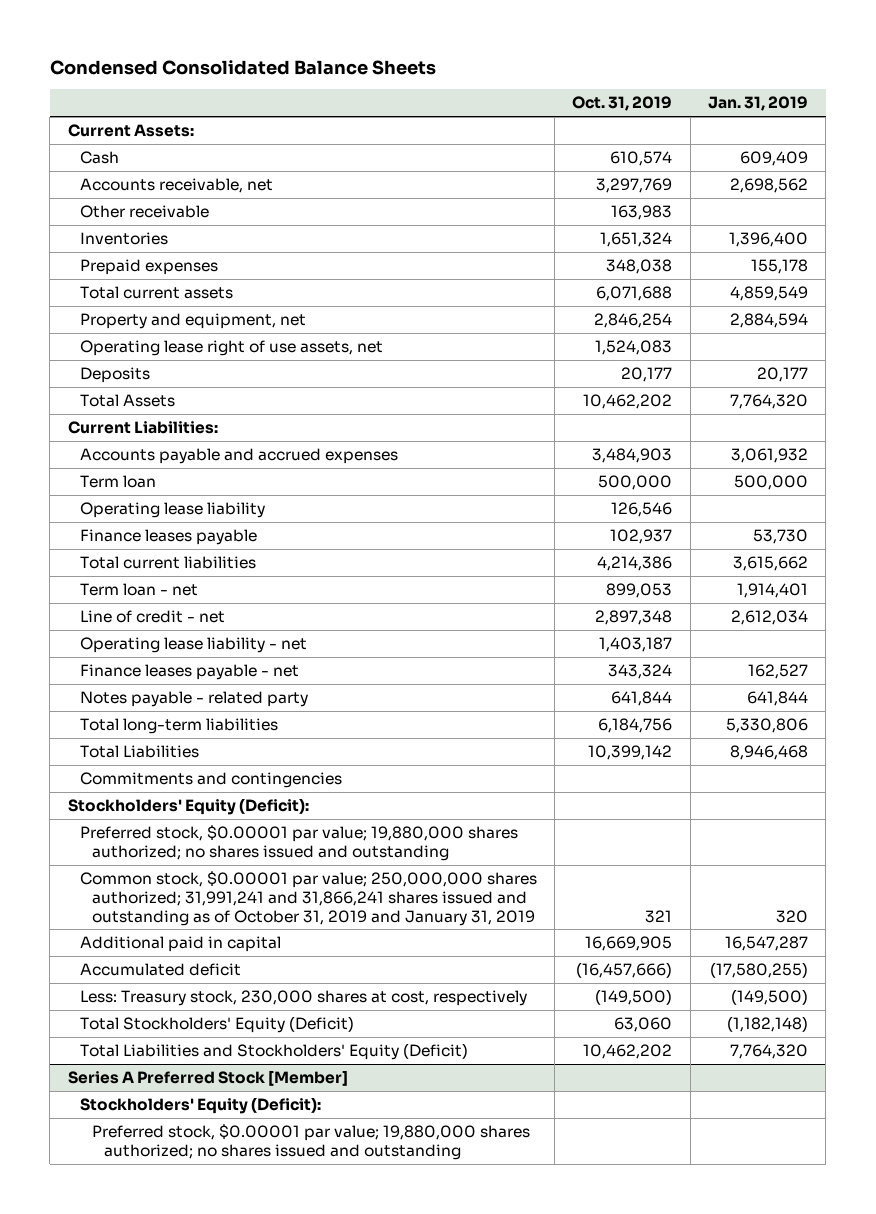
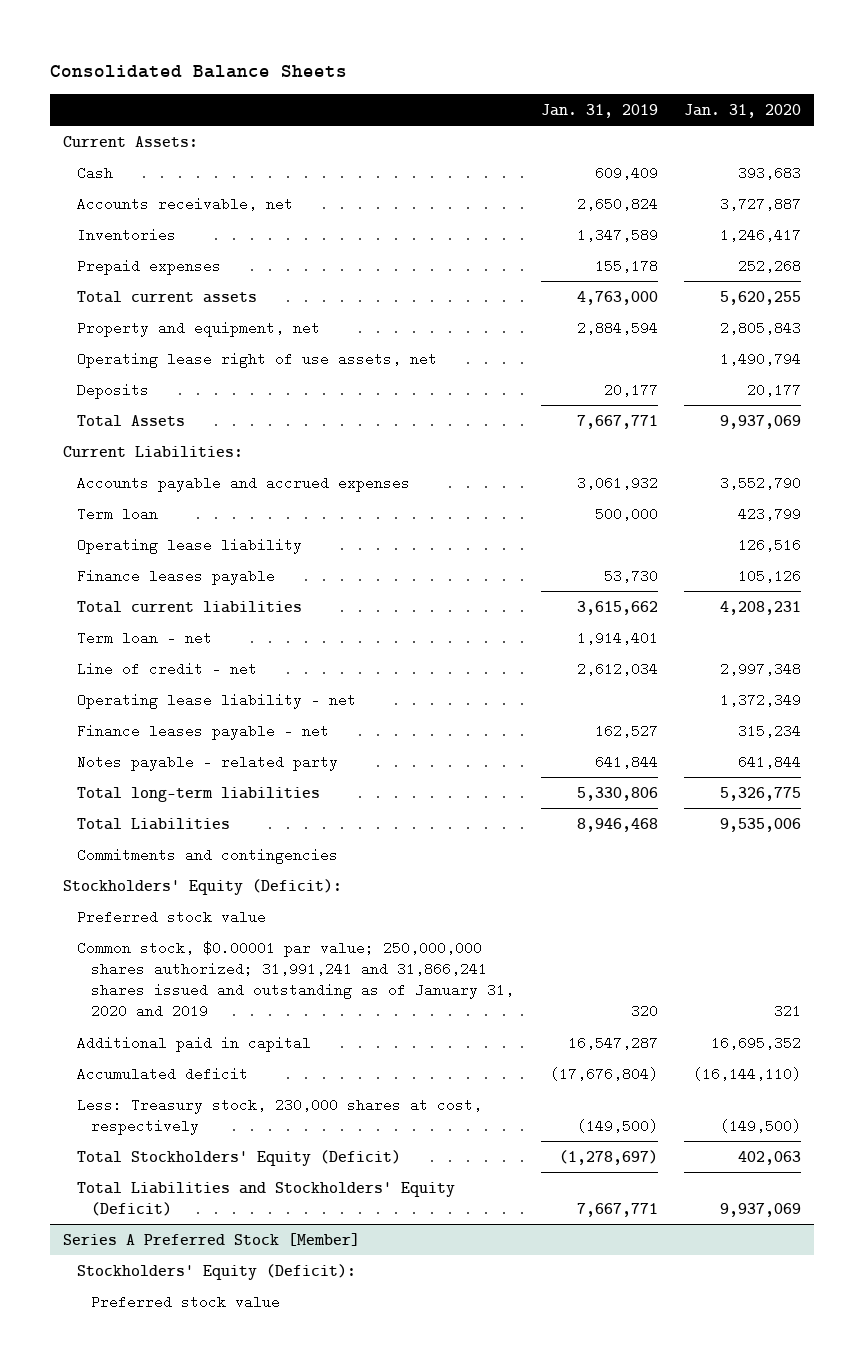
[49,59,436,75] Condensed Consolidated Balance Sheets -> [50,64,348,78] Consolidated Balance Sheets
[572,96,673,112] Oct. 31, 2019 -> none
none -> [684,104,802,119] Jan. 31, 2020
[79,205,209,219] Other receivable -> none
[729,178,808,194] 2,698,562 -> [576,196,658,211] 2,650,824
[728,232,808,248] 1,396,400 -> [576,227,658,242] 1,347,589
[729,286,808,302] 4,859,549 -> [576,290,658,305] 4,763,000
[729,394,808,410] 7,764,320 -> [576,414,658,429] 7,667,771
[79,825,518,861] Preferred stock, $0.00001 par value; 19,880,000 shares authorized; no shares issued and outstanding -> [77,909,267,924] Preferred stock value
[79,871,537,926] Common stock, $0.00001 par value; 250,000,000 shares authorized; 31,991,241 and 31,866,241 shares issued and outstanding as of October 31, 2019 and January 31, 2019 -> [77,940,515,1019] Common stock, $0.00001 par value; 250,000,000 shares authorized; 31,991,241 and 31,866,241 shares issued and outstanding as of January 31, 2020 and 2019
[709,962,808,979] (17,580,255) -> [549,1066,658,1081] (17,676,804)
[726,1016,808,1033] (1,182,148) -> [558,1149,658,1165] (1,278,697)
[729,1044,808,1060] 7,764,320 -> [576,1202,658,1217] 7,667,771
[91,1124,530,1160] Preferred stock, $0.00001 par value; 19,880,000 shares authorized; no shares issued and outstanding -> [91,1294,281,1309] Preferred stock value

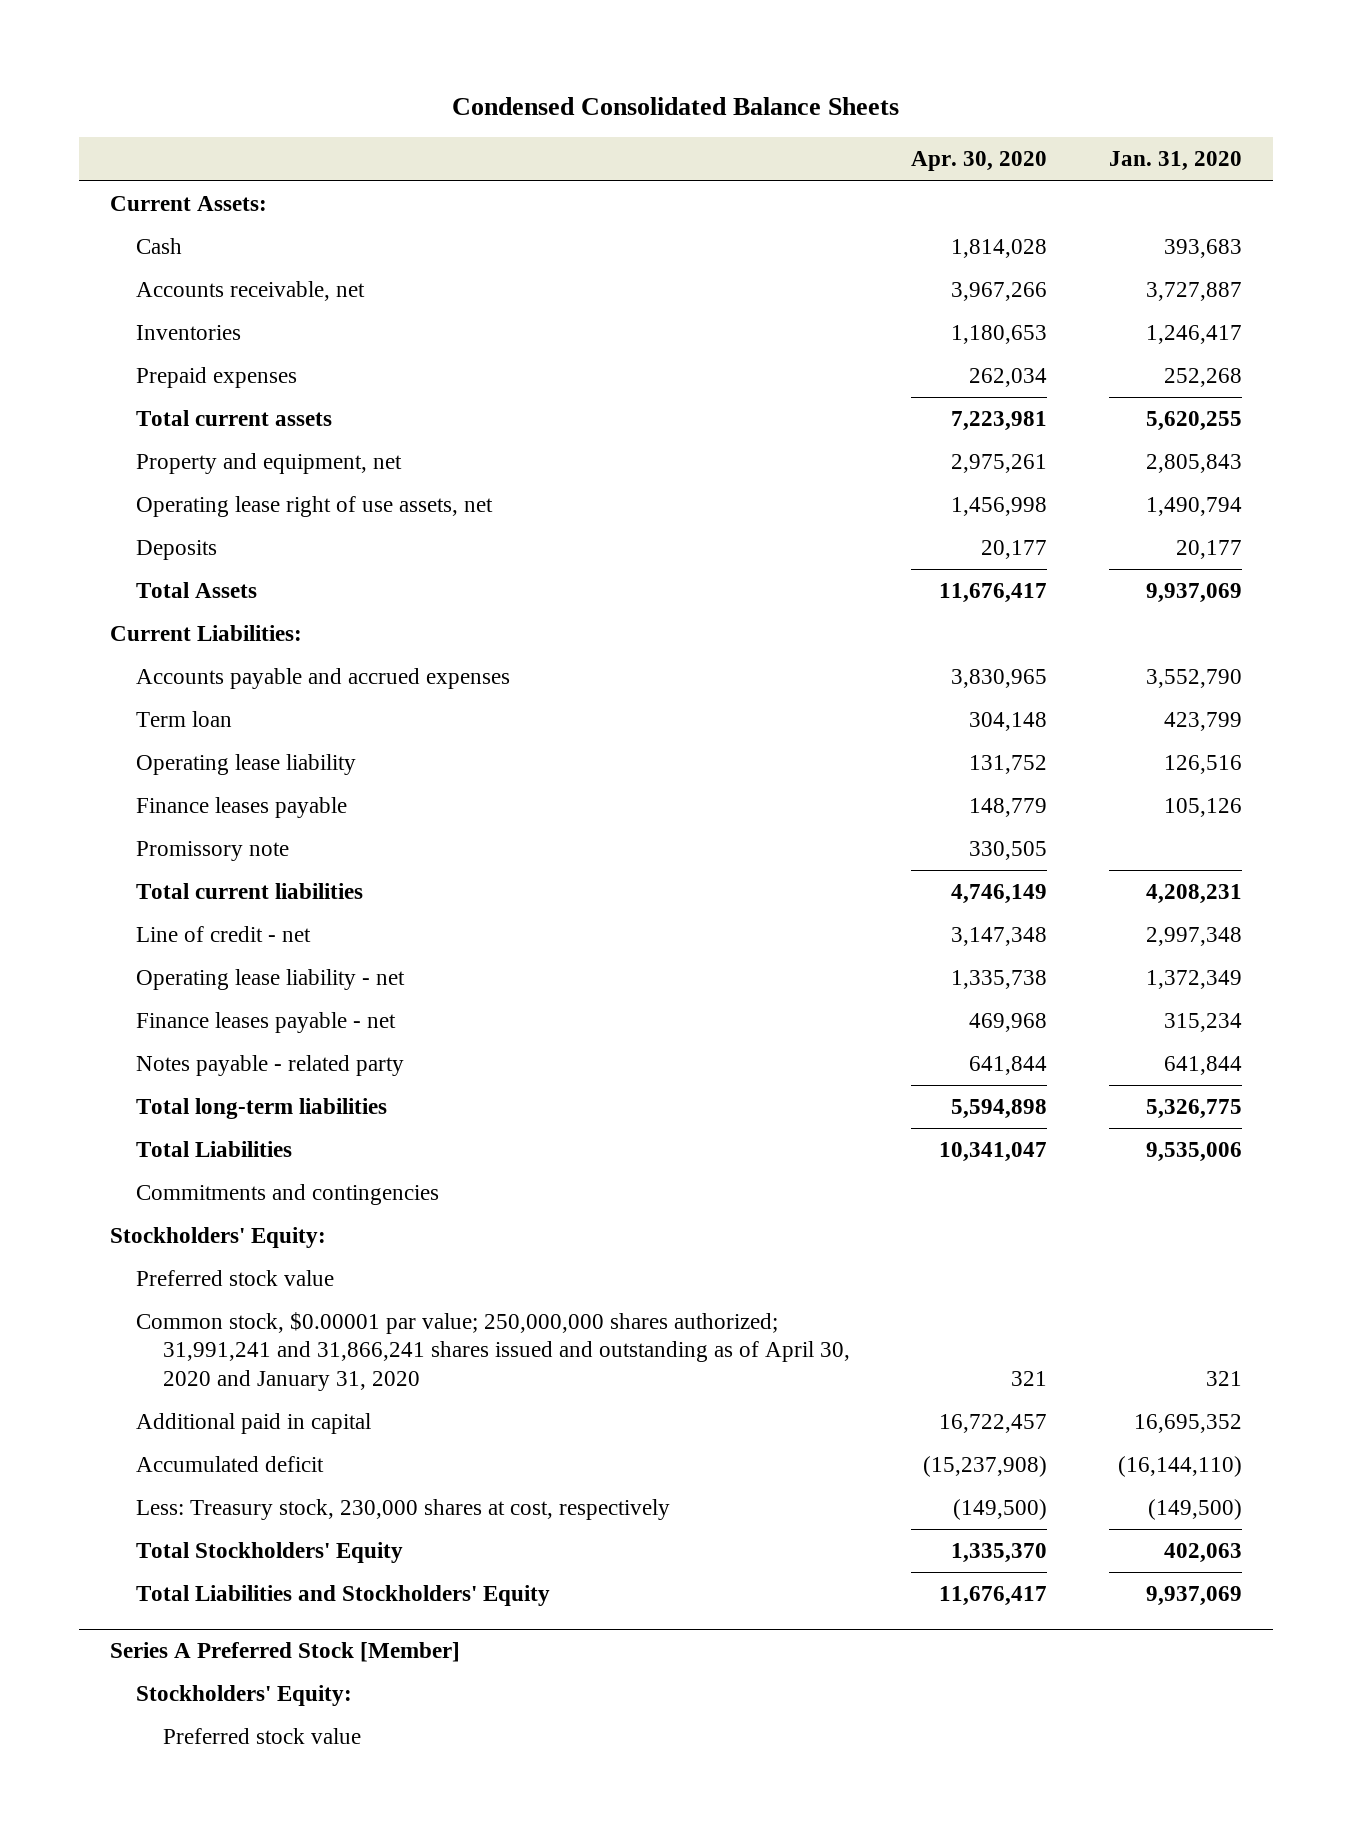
[50,64,348,78] Consolidated Balance Sheets -> [452,96,900,115] Condensed Consolidated Balance Sheets
[540,104,658,119] Jan. 31, 2019 -> none
none -> [911,151,1048,172] Apr. 30, 2020
none -> [136,841,290,862] Promissory note
[77,630,213,645] Term loan - net -> none
[63,878,343,895] Stockholders' Equity (Deficit): -> [110,1227,327,1249] Stockholders' Equity:
[77,940,515,1019] Common stock, $0.00001 par value; 250,000,000 shares authorized; 31,991,241 and 31,866,241 shares issued and outstanding as of January 31, 2020 and 2019 -> [136,1312,850,1391] Common stock, $0.00001 par value; 250,000,000 shares authorized; 31,991,241 and 31,866,241 shares issued and outstanding as of April 30, 2020 and January 31, 2020
[77,1149,402,1166] Total Stockholders' Equity (Deficit) -> [136,1542,404,1564] Total Stockholders' Equity
[77,1181,456,1216] Total Liabilities and Stockholders' Equity (Deficit) -> [136,1585,551,1607] Total Liabilities and Stockholders' Equity
[77,1263,357,1280] Stockholders' Equity (Deficit): -> [136,1685,353,1707] Stockholders' Equity:

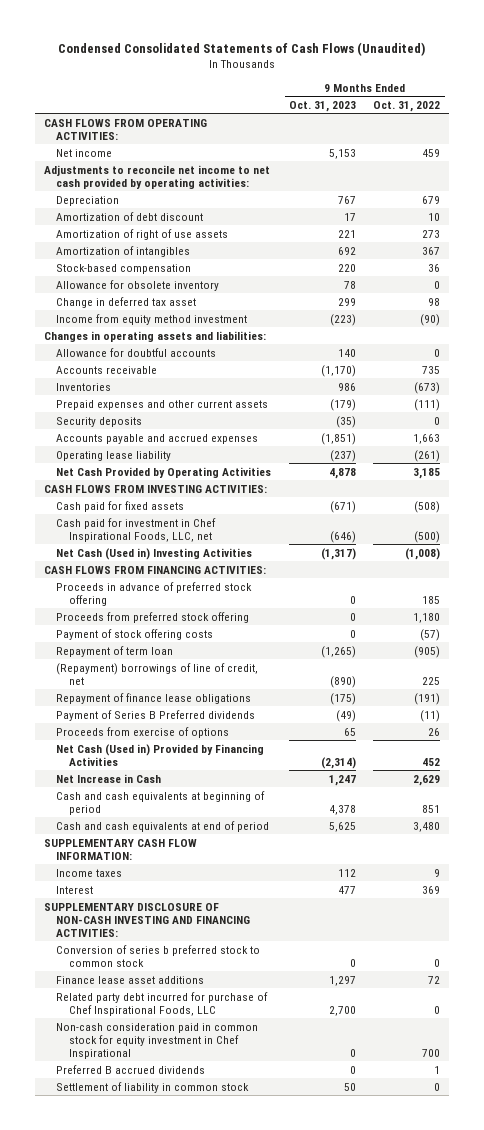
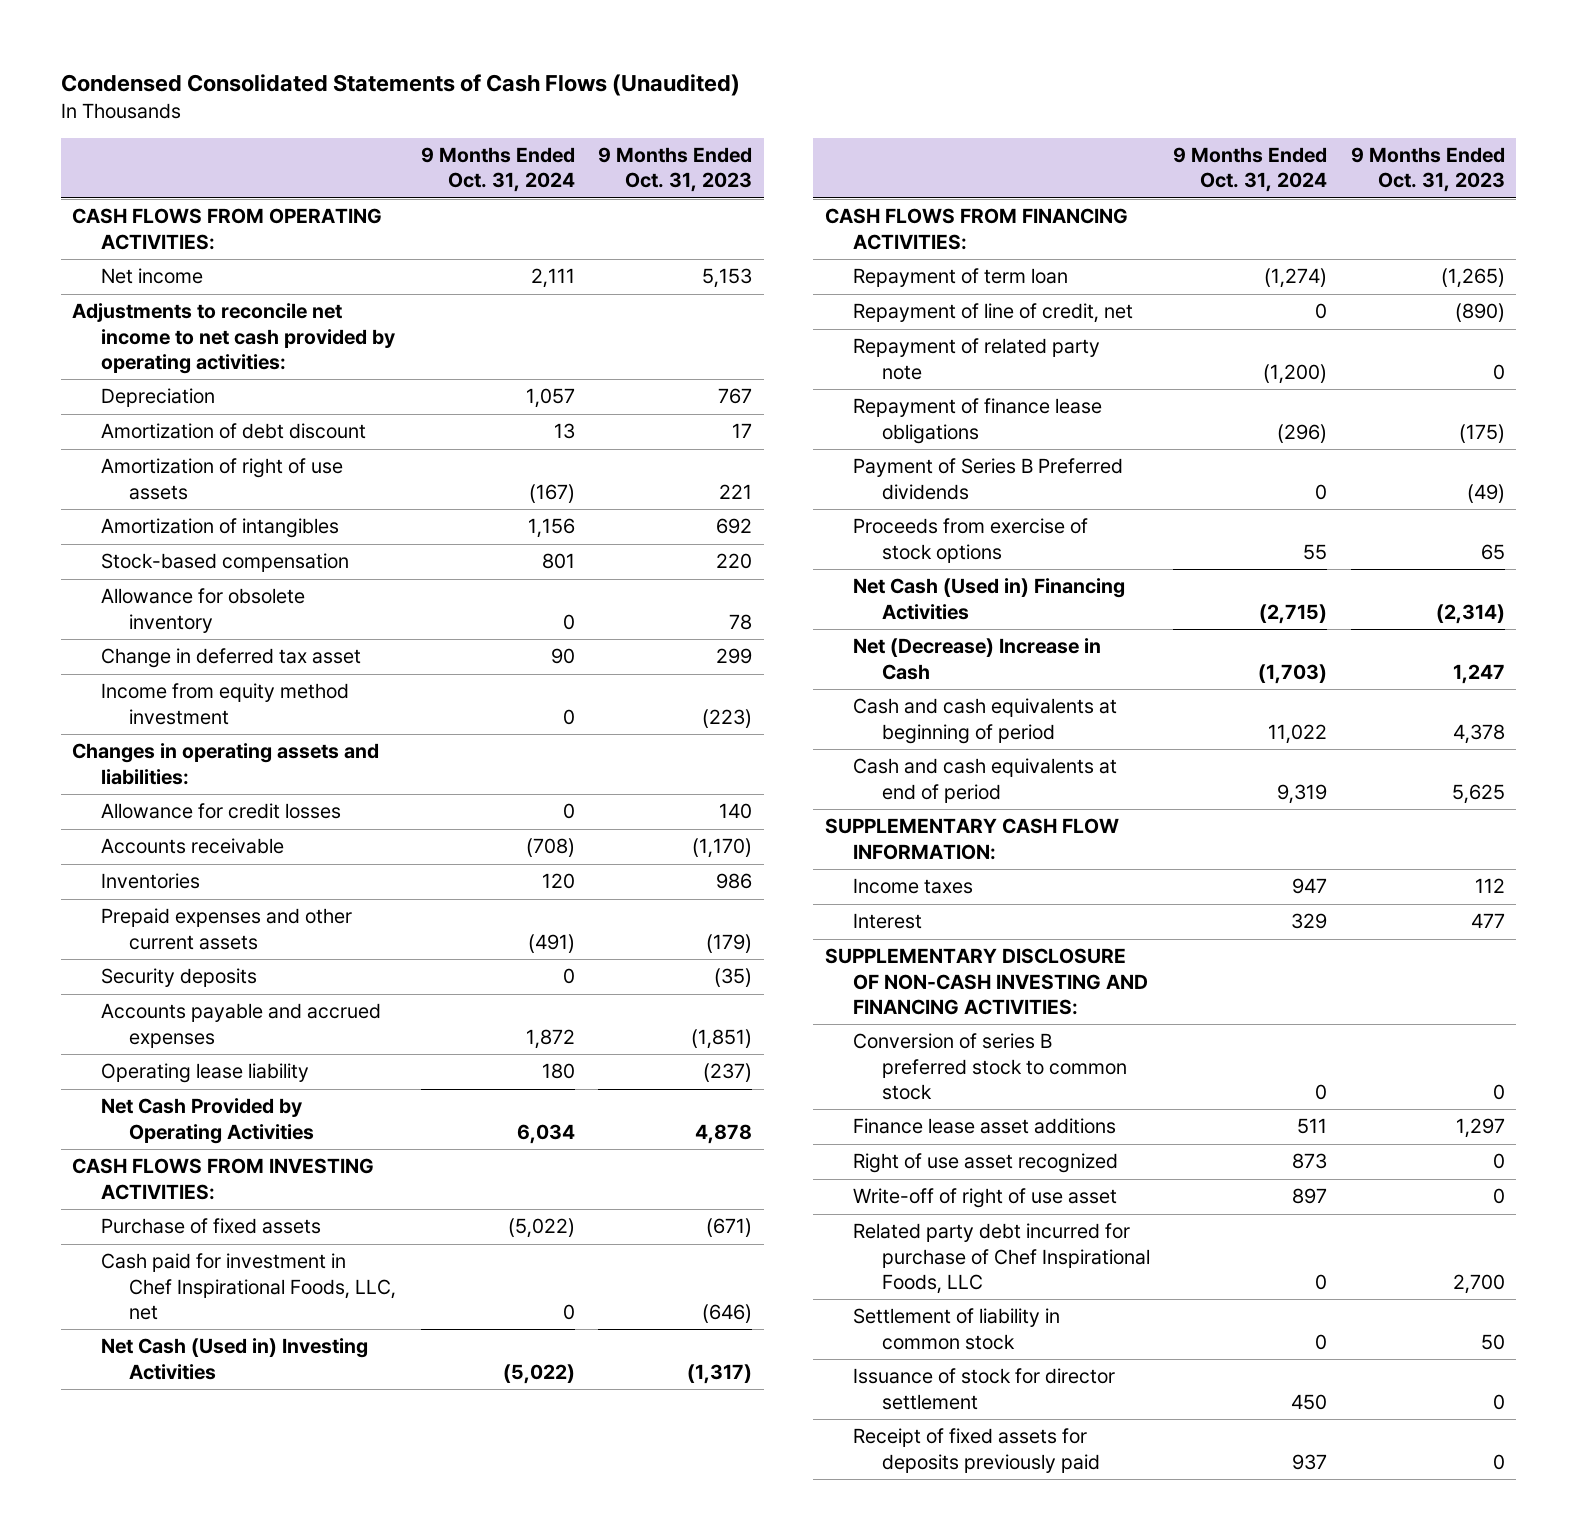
[373,100,441,112] Oct. 31, 2022 -> none
none -> [420,147,575,193] 9 Months Ended Oct. 31, 2024
[56,347,217,357] Allowance for doubtful accounts -> [100,803,341,820] Allowance for credit losses
[56,500,185,512] Cash paid for fixed assets -> [100,1218,321,1235] Purchase of fixed assets
[56,581,253,606] Proceeds in advance of preferred stock offering -> none
[56,611,250,623] Proceeds from preferred stock offering -> none
[56,628,214,640] Payment of stock offering costs -> none
[56,662,259,685] (Repayment) borrowings of line of credit, net -> [853,303,1134,324] Repayment of line of credit, net
none -> [853,338,1101,380] Repayment of related party note
[56,726,230,738] Proceeds from exercise of options -> [853,518,1089,563] Proceeds from exercise of stock options
[56,743,265,766] Net Cash (Used in) Provided by Financing Activities -> [853,578,1126,620] Net Cash (Used in) Financing Activities
[56,773,162,783] Net Increase in Cash -> [853,638,1102,680] Net (Decrease) Increase in Cash
[56,944,261,967] Conversion of series b preferred stock to common stock -> [853,1033,1127,1100] Conversion of series B preferred stock to common stock
none -> [853,1153,1119,1174] Right of use asset recognized
none -> [853,1188,1118,1209] Write-off of right of use asset
[56,1022,259,1059] Non-cash consideration paid in common stock for equity investment in Chef Inspirational -> none
[56,1064,206,1074] Preferred B accrued dividends -> none
none -> [853,1368,1116,1410] Issuance of stock for director settlement
none -> [853,1428,1100,1473] Receipt of fixed assets for deposits previously paid

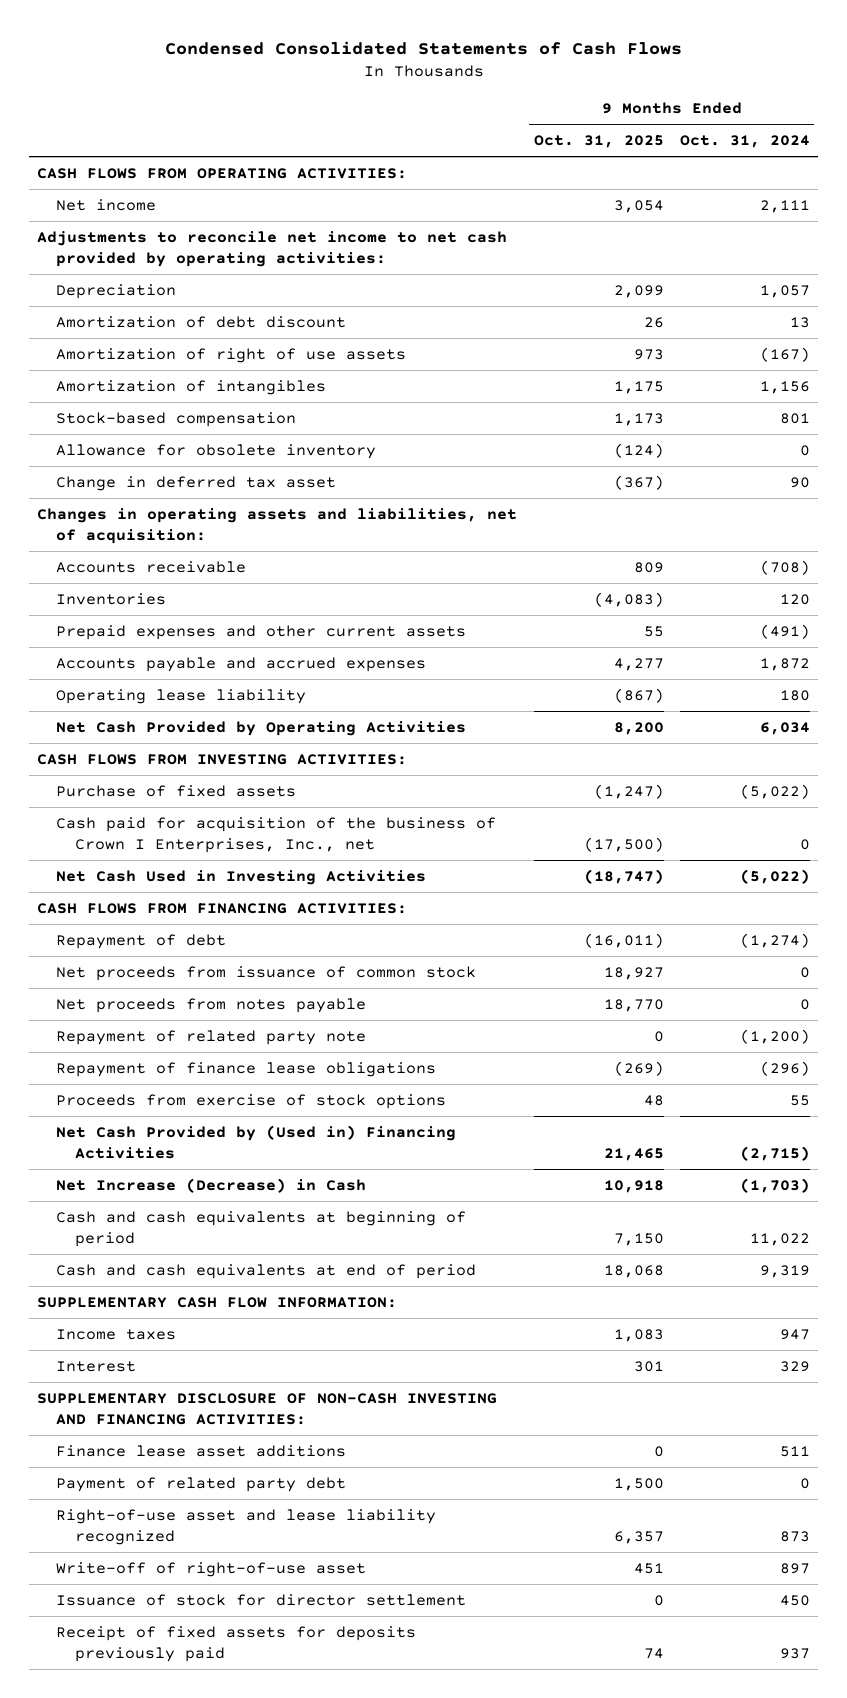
[60,74,740,97] Condensed Consolidated Statements of Cash Flows (Unaudited) -> [164,40,682,55] Condensed Consolidated Statements of Cash Flows
[598,147,753,193] 9 Months Ended Oct. 31, 2023 -> none
none -> [533,135,664,149] Oct. 31, 2025
[100,683,349,725] Income from equity method investment -> none
[100,803,341,820] Allowance for credit losses -> none
[72,743,380,785] Changes in operating assets and liabilities: -> [36,507,517,544] Changes in operating assets and liabilities, net of acquisition:
[100,968,257,988] Security deposits -> none
[100,1253,397,1320] Cash paid for investment in Chef Inspirational Foods, LLC, net -> none
none -> [56,816,497,853] Cash paid for acquisition of the business of Crown I Enterprises, Inc., net
[100,1338,368,1380] Net Cash (Used in) Investing Activities -> [56,869,427,885] Net Cash Used in Investing Activities
[853,303,1134,324] Repayment of line of credit, net -> none
[853,268,1069,288] Repayment of term loan -> [56,933,227,949] Repayment of debt
none -> [56,965,477,981] Net proceeds from issuance of common stock
none -> [56,997,367,1013] Net proceeds from notes payable
[853,458,1124,500] Payment of Series B Preferred dividends -> none
[853,578,1126,620] Net Cash (Used in) Financing Activities -> [56,1124,457,1159] Net Cash Provided by (Used in) Financing Activities
[853,638,1102,680] Net (Decrease) Increase in Cash -> [56,1177,367,1193] Net Increase (Decrease) in Cash
[853,1033,1127,1100] Conversion of series B preferred stock to common stock -> none
[853,1223,1150,1294] Related party debt incurred for purchase of Chef Inspirational Foods, LLC -> none
[853,1308,1061,1350] Settlement of liability in common stock -> none
none -> [56,1476,347,1492] Payment of related party debt
[853,1153,1119,1174] Right of use asset recognized -> [56,1508,437,1545] Right-of-use asset and lease liability recognized
[853,1188,1118,1209] Write-off of right of use asset -> [56,1561,367,1577] Write-off of right-of-use asset

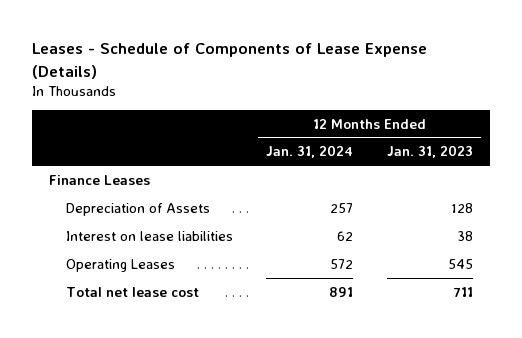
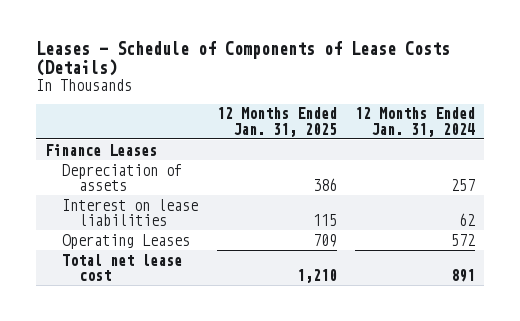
[32,43,428,79] Leases - Schedule of Components of Lease Expense (Details) -> [36,41,451,77] Leases - Schedule of Components of Lease Costs (Details)
[386,145,473,159] Jan. 31, 2023 -> none
none -> [216,107,337,137] 12 Months Ended Jan. 31, 2025
[65,202,210,216] Depreciation of Assets -> [62,163,183,192] Depreciation of assets

